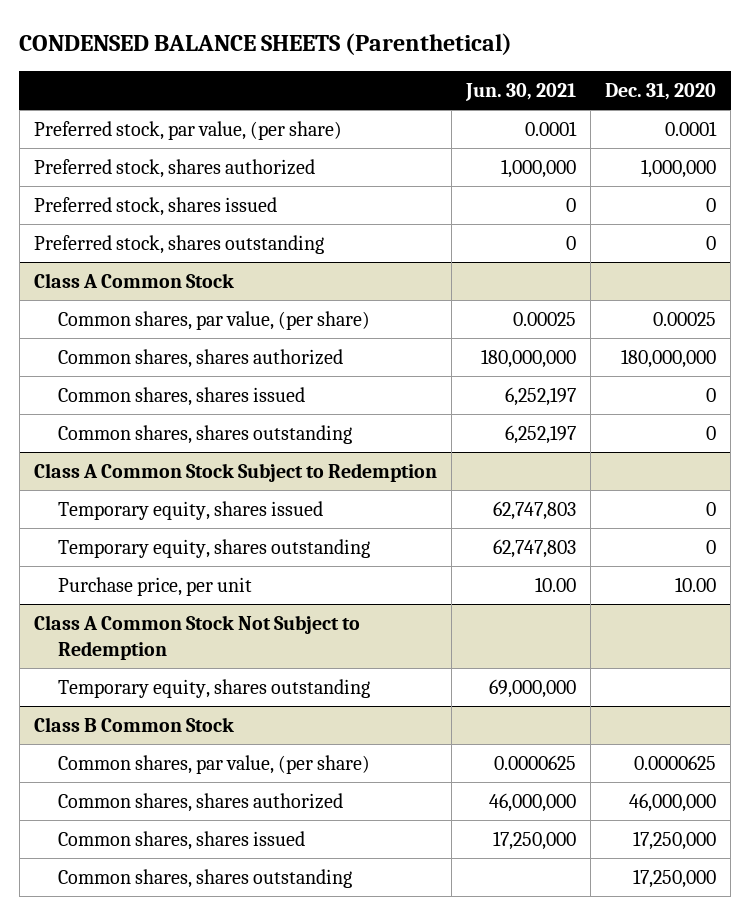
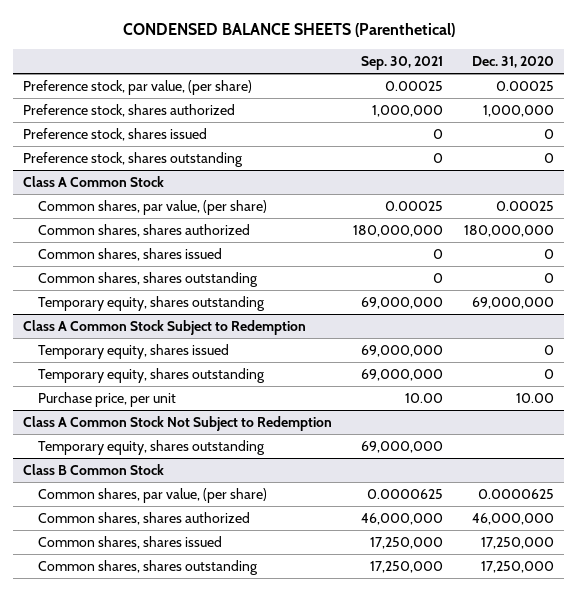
[464,82,576,101] Jun. 30, 2021 -> none
none -> [361,55,444,70] Sep. 30, 2021
[33,120,342,140] Preferred stock, par value, (per share) -> [23,80,253,96] Preference stock, par value, (per share)
[665,120,718,136] 0.0001 -> [495,81,554,92] 0.00025
[33,158,315,178] Preferred stock, shares authorized -> [23,104,236,118] Preference stock, shares authorized
[33,196,277,216] Preferred stock, shares issued -> [23,128,208,142] Preference stock, shares issued
[33,234,324,254] Preferred stock, shares outstanding -> [23,152,244,168] Preference stock, shares outstanding
none -> [38,296,266,312] Temporary equity, shares outstanding

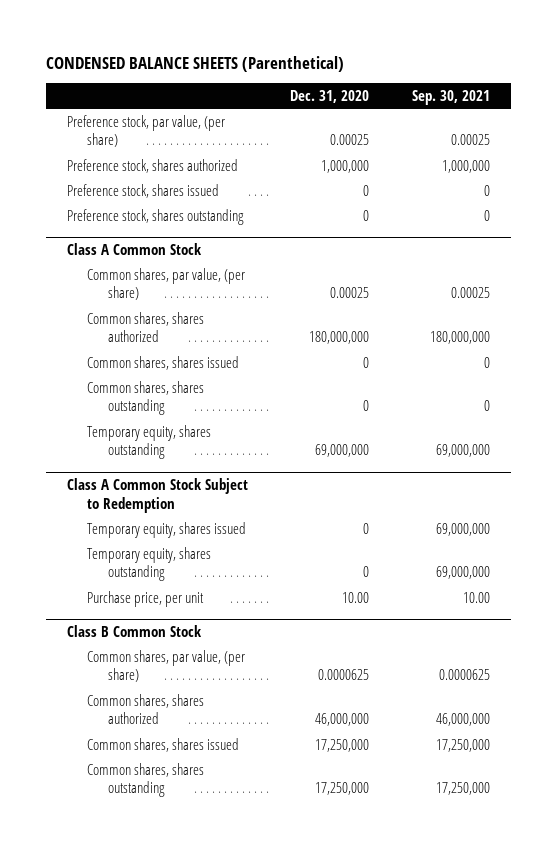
[23,416,333,432] Class A Common Stock Not Subject to Redemption -> none
[38,440,266,456] Temporary equity, shares outstanding -> none

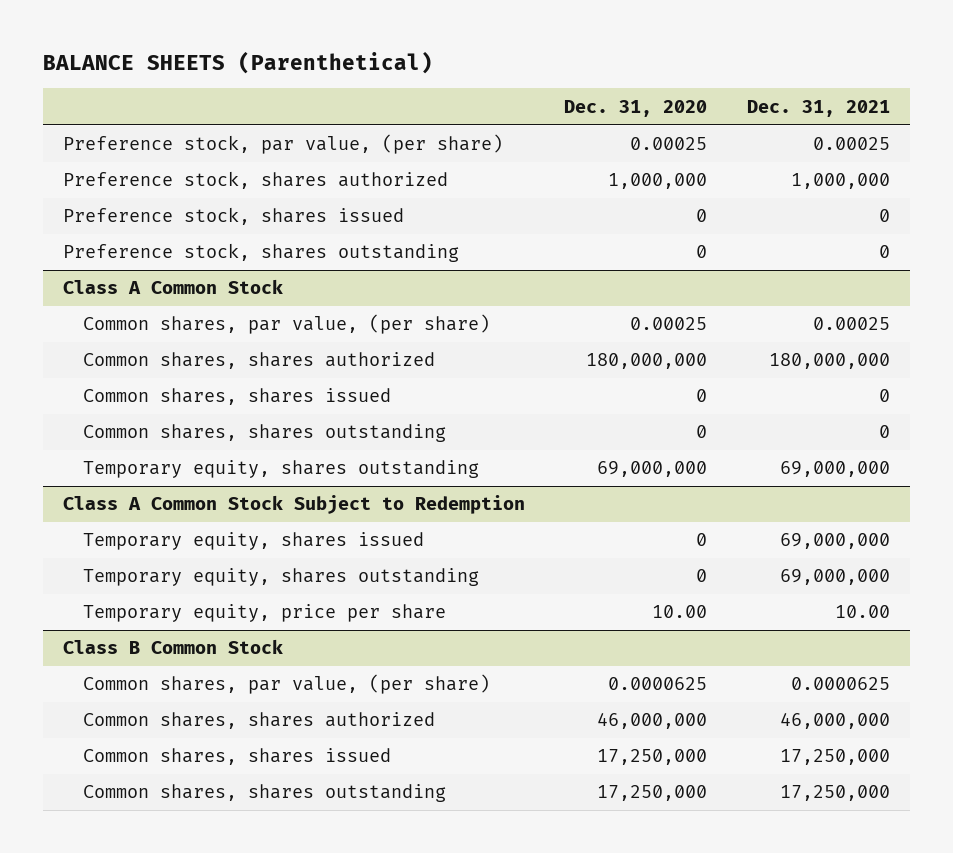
[45,55,344,72] CONDENSED BALANCE SHEETS (Parenthetical) -> [42,51,433,75] BALANCE SHEETS (Parenthetical)
[411,90,490,106] Sep. 30, 2021 -> none
none -> [747,99,891,117] Dec. 31, 2021
[87,590,205,607] Purchase price, per unit -> none
none -> [83,604,447,623] Temporary equity, price per share

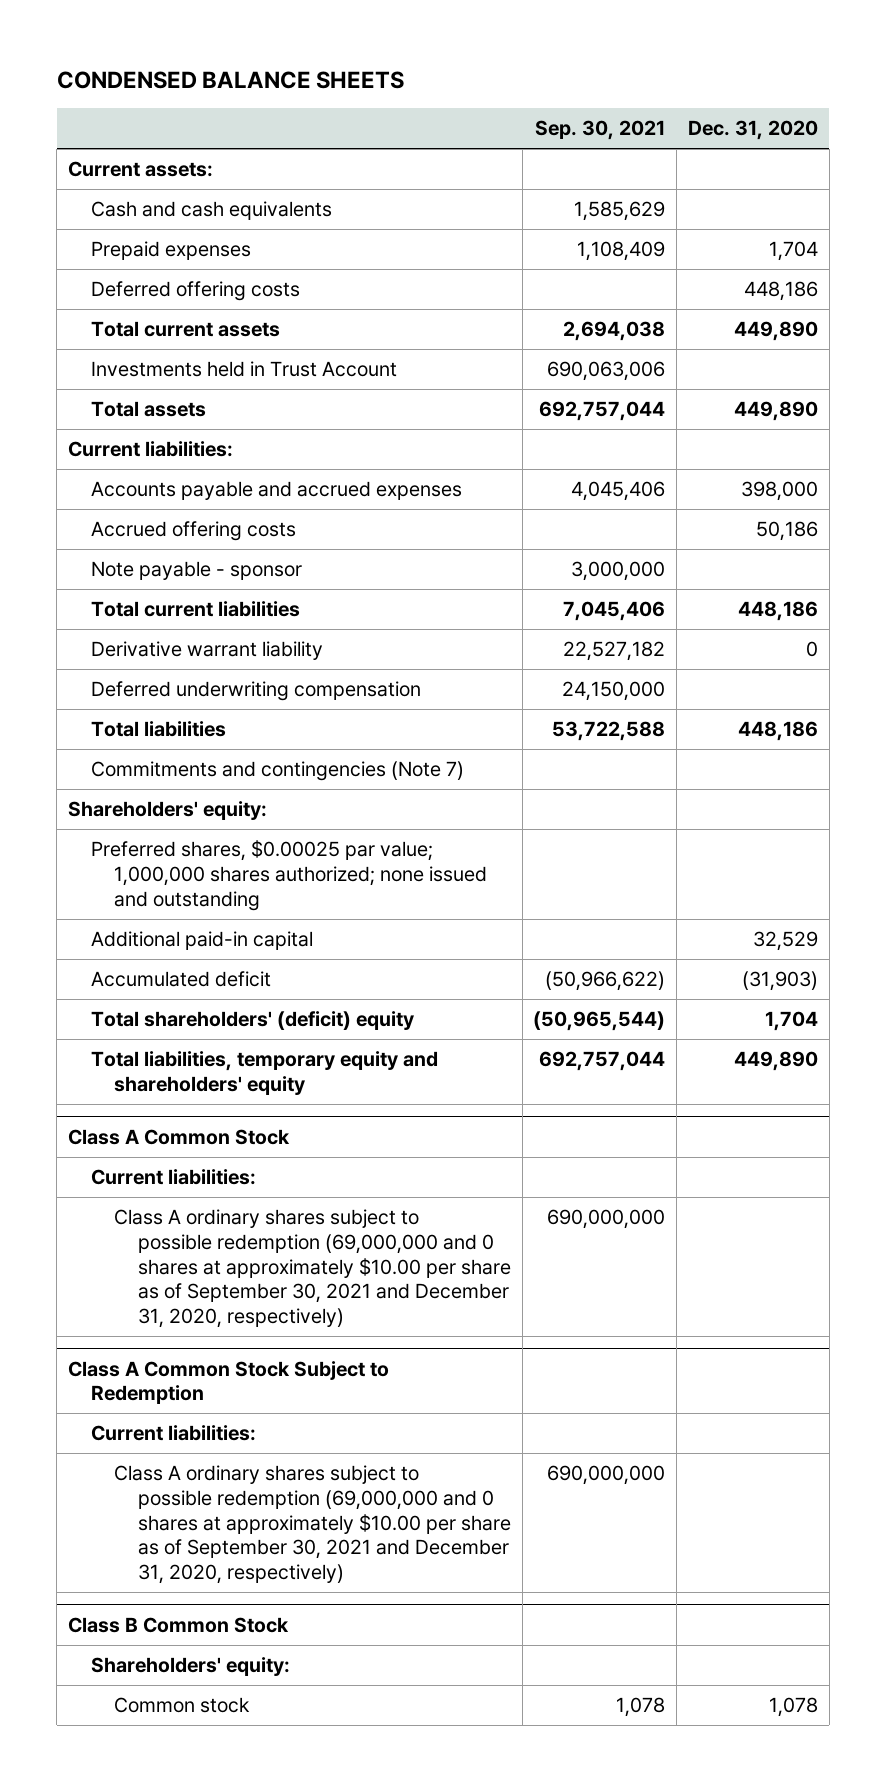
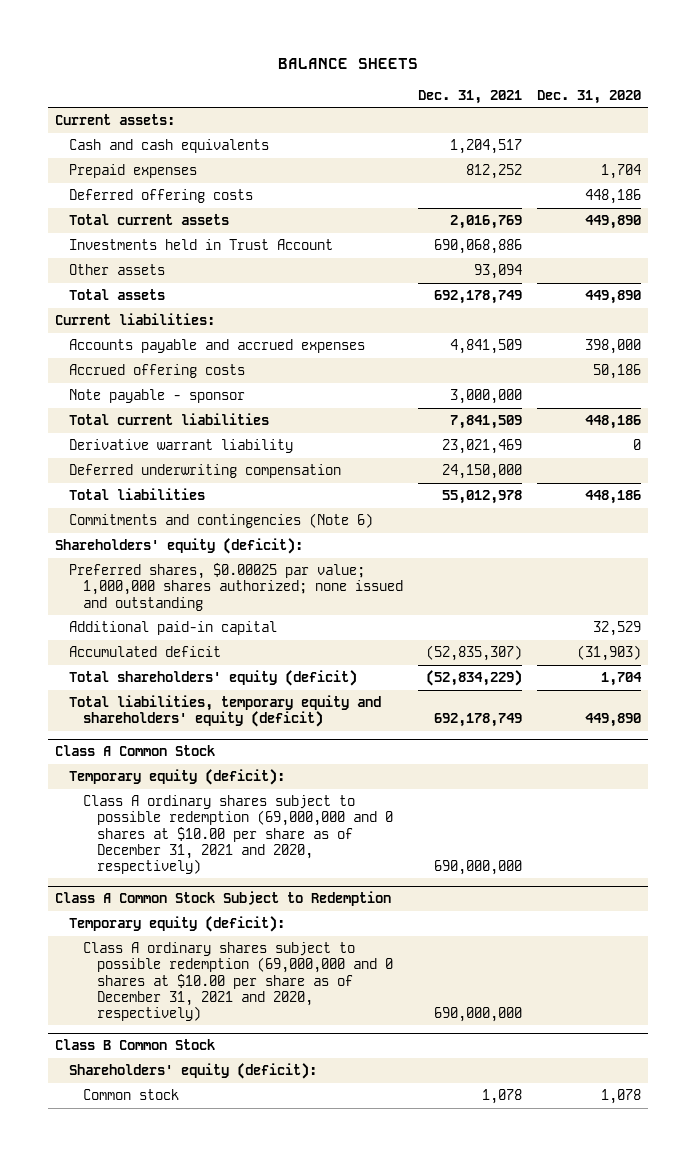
[56,70,404,89] CONDENSED BALANCE SHEETS -> [277,57,418,69] BALANCE SHEETS
[535,120,666,141] Sep. 30, 2021 -> none
none -> [418,89,523,104] Dec. 31, 2021
none -> [69,264,166,276] Other assets
[91,761,465,782] Commitments and contingencies (Note 7) -> [69,513,374,529] Commitments and contingencies (Note 6)
[68,801,268,821] Shareholders' equity: -> [55,538,304,555] Shareholders' equity (deficit):
[91,1011,415,1031] Total shareholders' (deficit) equity -> [69,670,358,687] Total shareholders' equity (deficit)
[91,1051,439,1095] Total liabilities, temporary equity and shareholders' equity -> [69,695,382,728] Total liabilities, temporary equity and shareholders' equity (deficit)
[91,1169,257,1186] Current liabilities: -> none
none -> [69,769,286,786] Temporary equity (deficit):
[114,1209,511,1328] Class A ordinary shares subject to possible redemption (69,000,000 and 0 shares at approximately $10.00 per share as of September 30, 2021 and December 31, 2020, respectively) -> [83,795,394,874] Class A ordinary shares subject to possible redemption (69,000,000 and 0 shares at $10.00 per share as of December 31, 2021 and 2020, respectively)
[91,1425,257,1442] Current liabilities: -> none
none -> [69,916,286,933] Temporary equity (deficit):
[114,1465,511,1584] Class A ordinary shares subject to possible redemption (69,000,000 and 0 shares at approximately $10.00 per share as of September 30, 2021 and December 31, 2020, respectively) -> [83,942,394,1021] Class A ordinary shares subject to possible redemption (69,000,000 and 0 shares at $10.00 per share as of December 31, 2021 and 2020, respectively)
[91,1657,291,1677] Shareholders' equity: -> [69,1063,318,1080] Shareholders' equity (deficit):

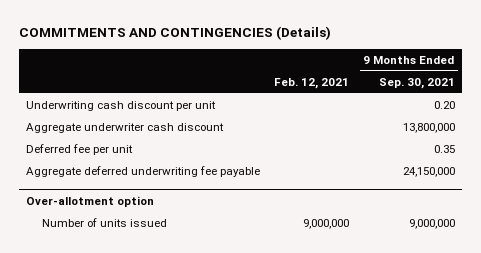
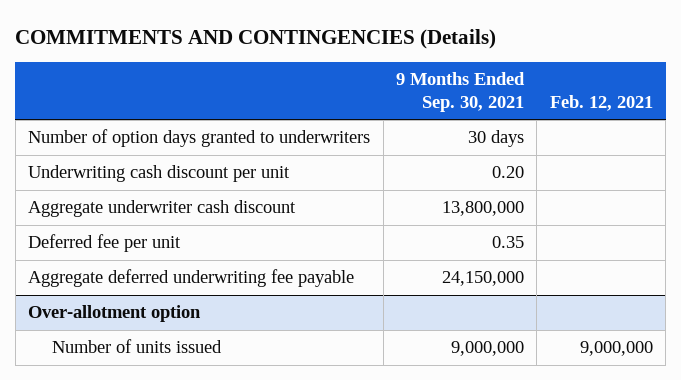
none -> [28,129,371,148] Number of option days granted to underwriters

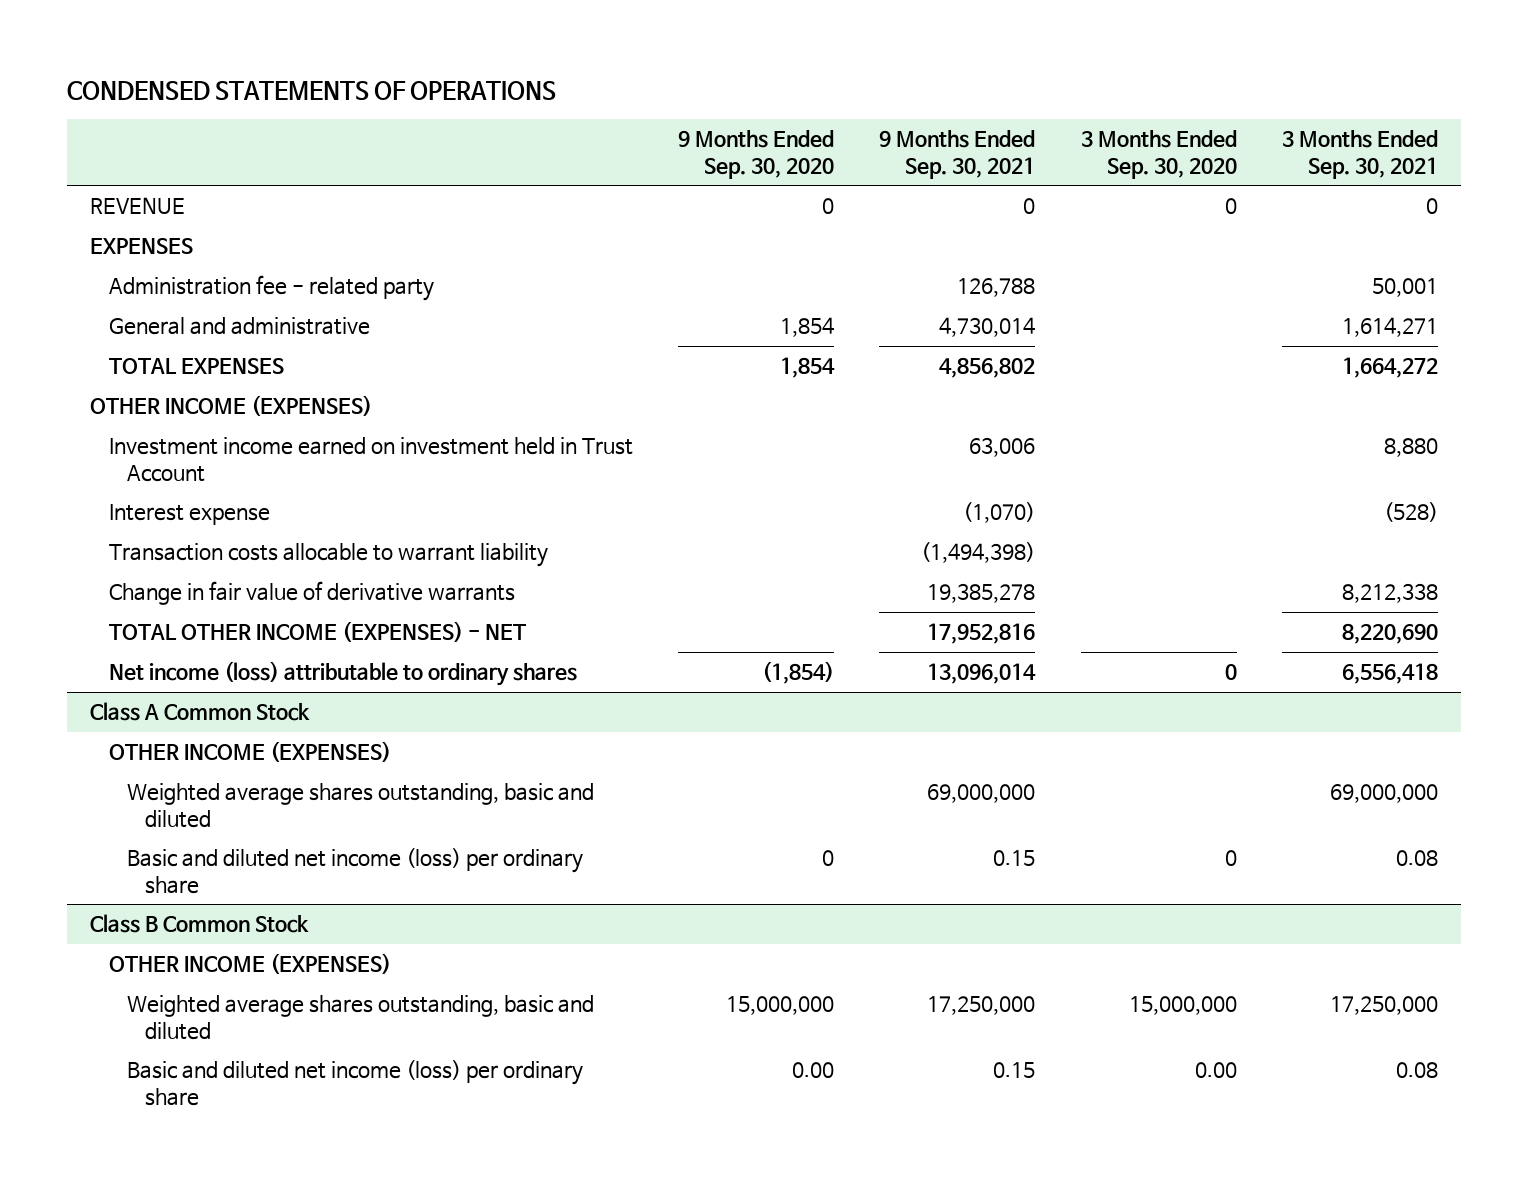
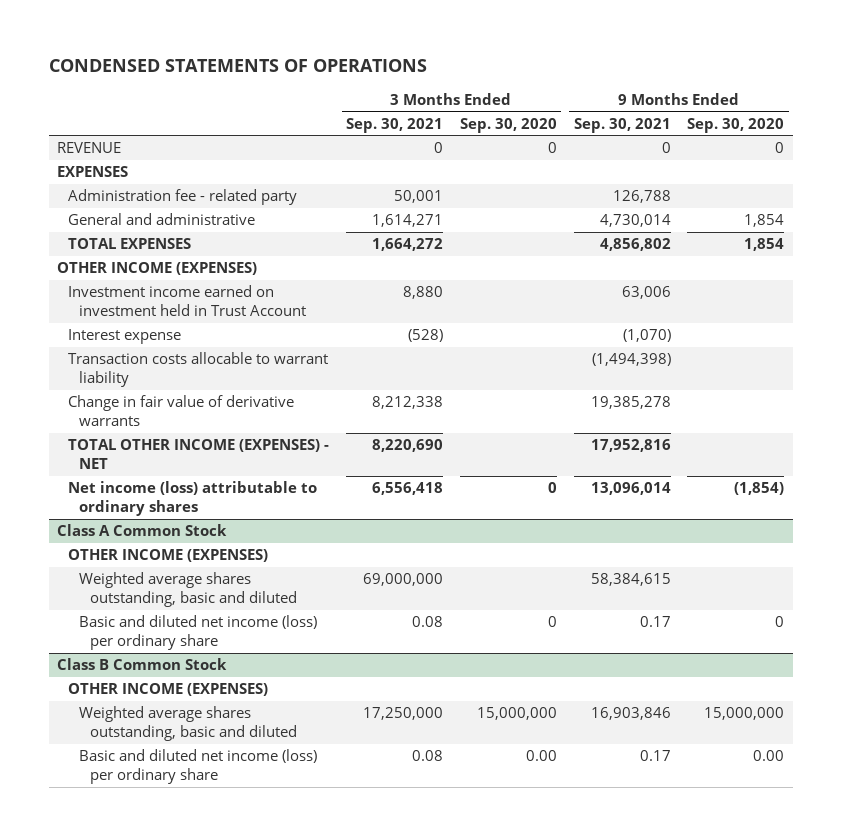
[927,784,1036,804] 69,000,000 -> [590,573,671,587] 58,384,615
[993,850,1036,867] 0.15 -> [639,616,671,628] 0.17
[927,996,1036,1016] 17,250,000 -> [590,707,671,721] 16,903,846
[993,1062,1036,1079] 0.15 -> [639,750,671,762] 0.17

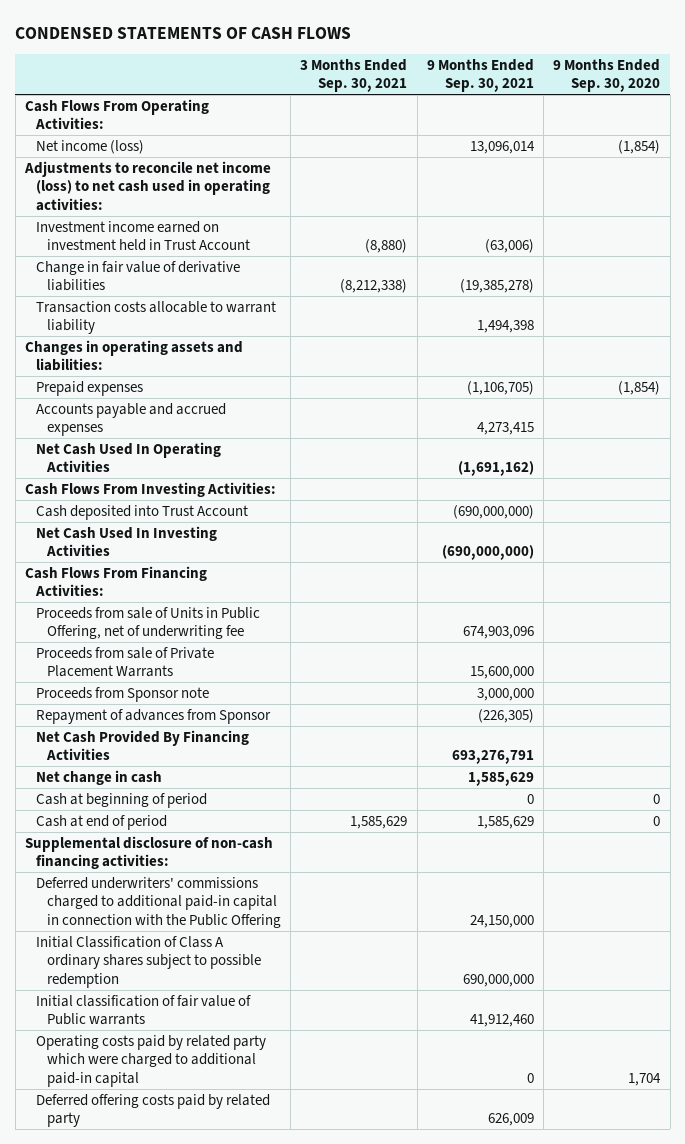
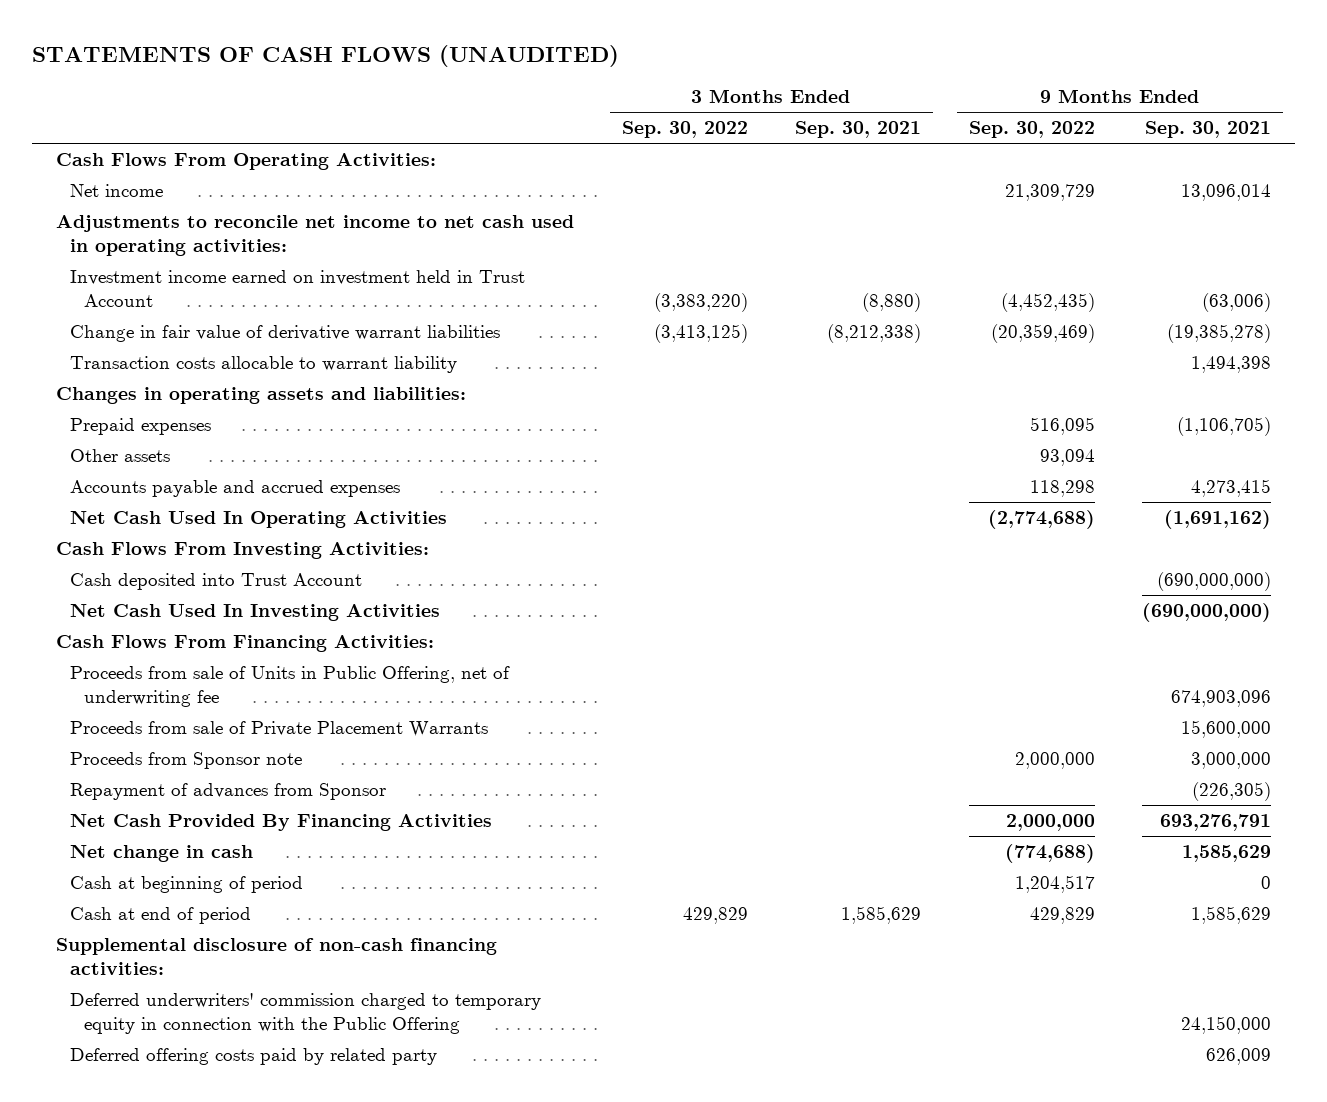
[15,26,352,39] CONDENSED STATEMENTS OF CASH FLOWS -> [32,45,620,68] STATEMENTS OF CASH FLOWS (UNAUDITED)
[553,58,661,93] 9 Months Ended Sep. 30, 2020 -> none
none -> [621,121,748,139] Sep. 30, 2022
none -> [968,121,1095,139] Sep. 30, 2022
[35,140,144,155] Net income (loss) -> [70,184,164,198] Net income
[23,161,271,211] Adjustments to reconcile net income (loss) to net cash used in operating activities: -> [56,215,575,256] Adjustments to reconcile net income to net cash used in operating activities:
[35,261,240,292] Change in fair value of derivative liabilities -> [70,325,501,343] Change in fair value of derivative warrant liabilities
none -> [70,449,171,463] Other assets
[35,936,261,988] Initial Classification of Class A ordinary shares subject to possible redemption -> none
[35,995,251,1026] Initial classification of fair value of Public warrants -> none
[35,1035,266,1087] Operating costs paid by related party which were charged to additional paid-in capital -> none
[35,877,281,928] Deferred underwriters' commissions charged to additional paid-in capital in connection with the Public Offering -> [70,993,542,1034] Deferred underwriters' commission charged to temporary equity in connection with the Public Offering

